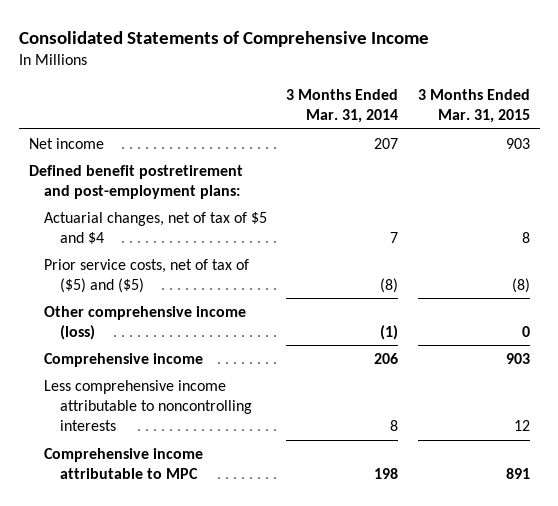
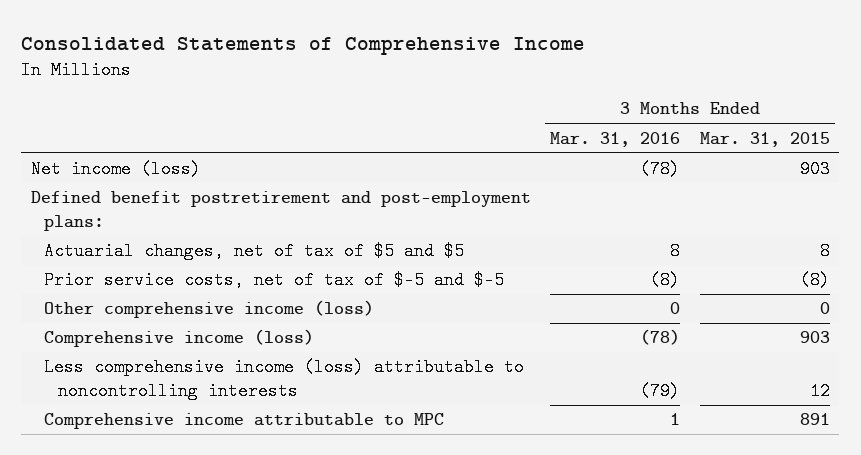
[286,89,399,124] 3 Months Ended Mar. 31, 2014 -> none
none -> [550,131,681,147] Mar. 31, 2016
[28,137,104,149] Net income -> [30,160,201,179] Net income (loss)
[44,211,268,245] Actuarial changes, net of tax of $5 and $4 -> [44,242,465,261] Actuarial changes, net of tax of $5 and $5
[44,258,250,294] Prior service costs, net of tax of ($5) and ($5) -> [44,271,505,290] Prior service costs, net of tax of $-5 and $-5
[44,352,204,367] Comprehensive income -> [44,329,315,348] Comprehensive income (loss)
[44,379,252,432] Less comprehensive income attributable to noncontrolling interests -> [44,358,525,400] Less comprehensive income (loss) attributable to noncontrolling interests

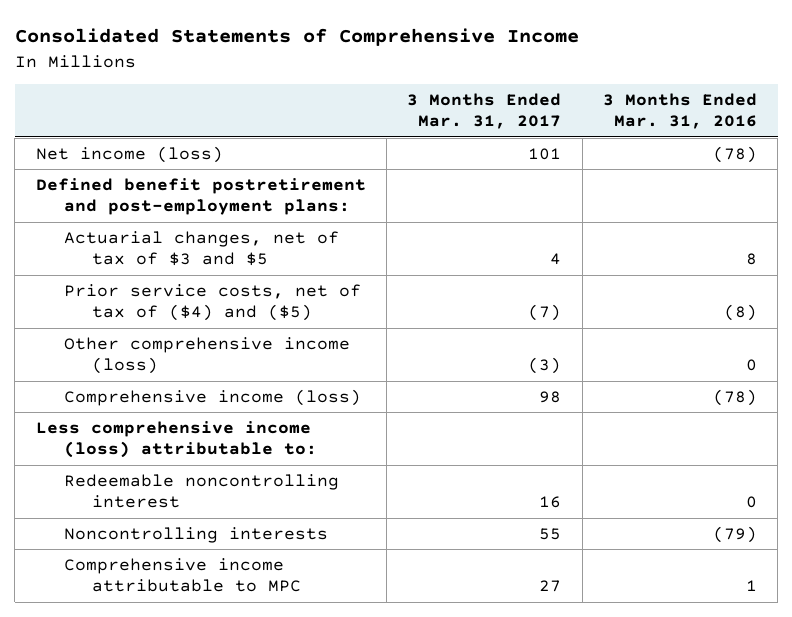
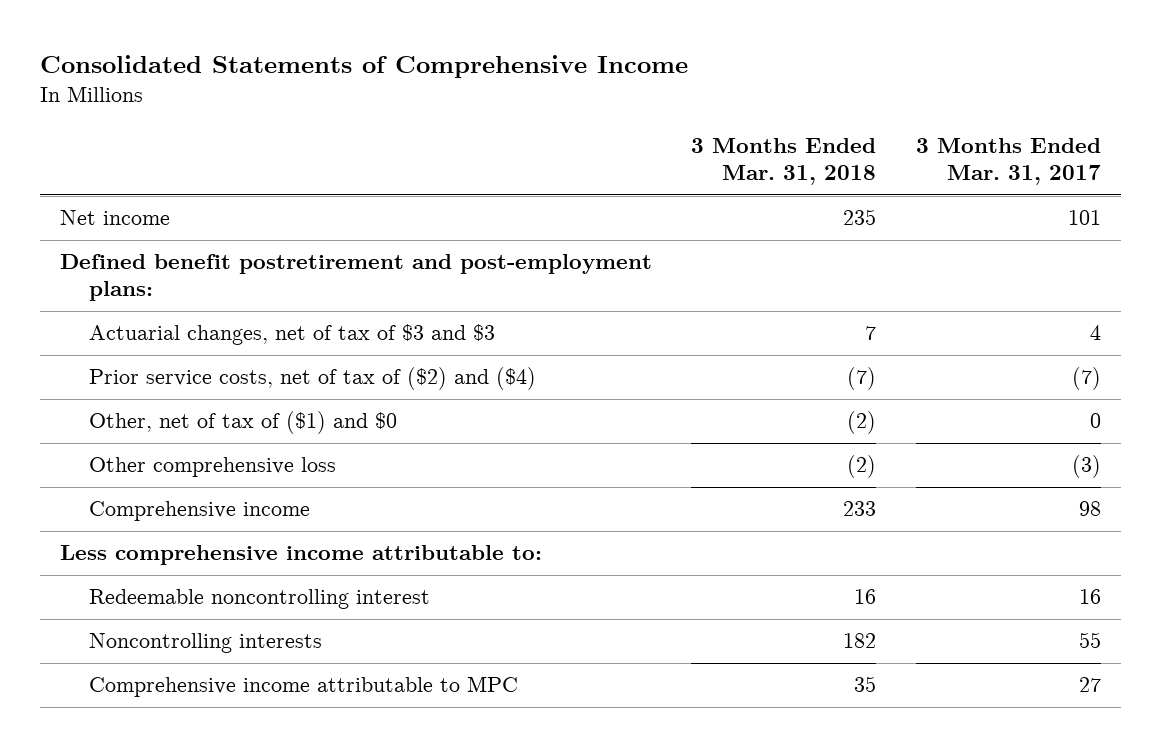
[602,93,757,130] 3 Months Ended Mar. 31, 2016 -> none
none -> [691,138,877,186] 3 Months Ended Mar. 31, 2018
[35,145,223,163] Net income (loss) -> [59,210,170,226] Net income
[63,230,339,267] Actuarial changes, net of tax of $3 and $5 -> [88,324,495,346] Actuarial changes, net of tax of $3 and $3
[63,283,361,322] Prior service costs, net of tax of ($4) and ($5) -> [88,367,536,391] Prior service costs, net of tax of ($2) and ($4)
none -> [88,411,397,435] Other, net of tax of ($1) and $0
[63,336,350,375] Other comprehensive income (loss) -> [88,457,336,478] Other comprehensive loss
[63,388,361,406] Comprehensive income (loss) -> [88,501,310,522] Comprehensive income
[35,420,317,459] Less comprehensive income (loss) attributable to: -> [59,545,542,566] Less comprehensive income attributable to:

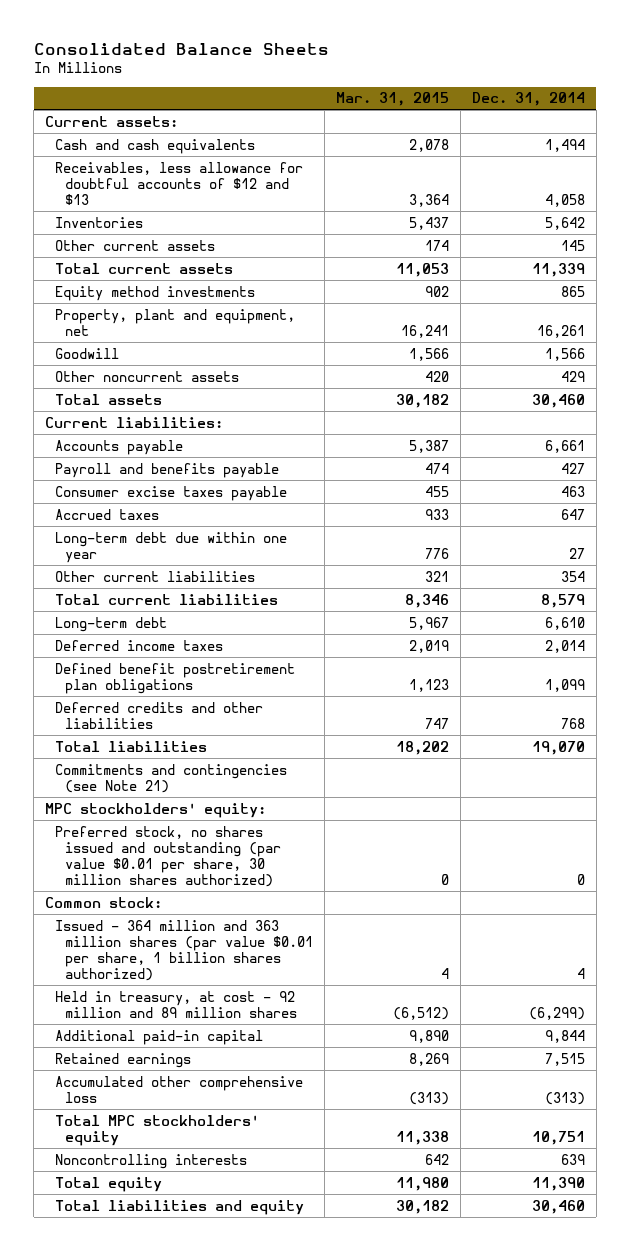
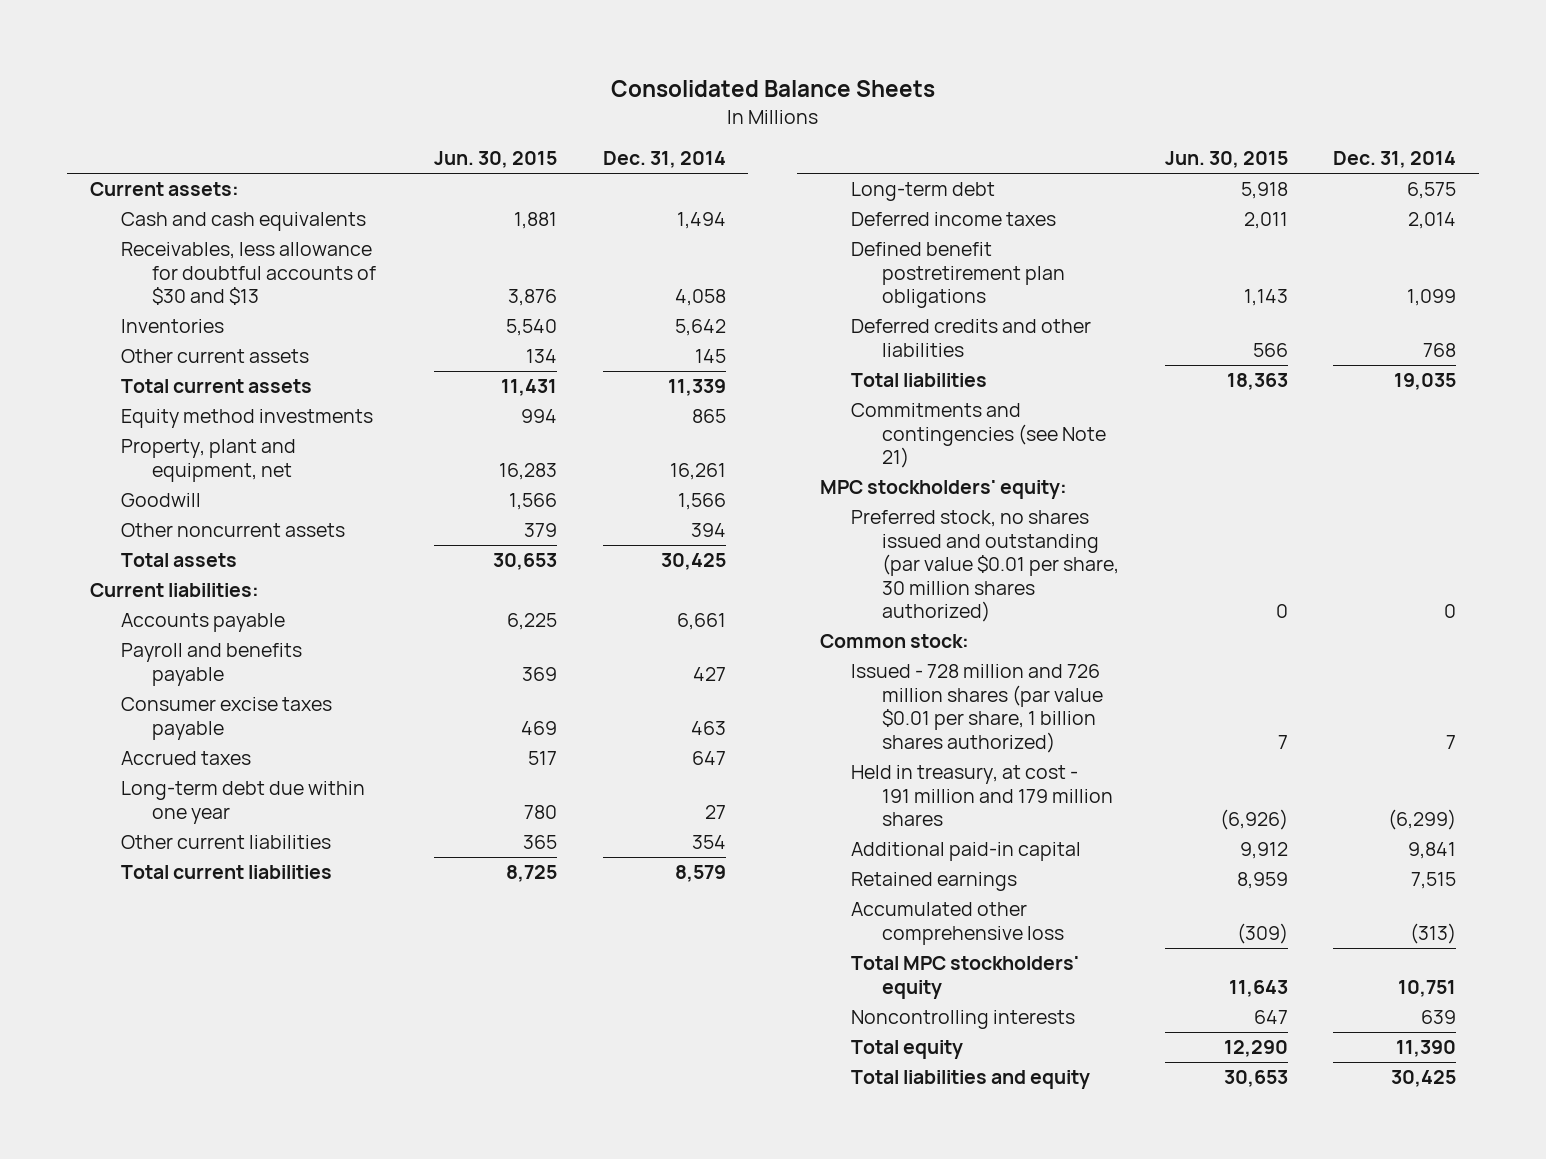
[336,92,450,107] Mar. 31, 2015 -> none
none -> [434,151,558,169] Jun. 30, 2015
[55,161,304,205] Receivables, less allowance for doubtful accounts of $12 and $13 -> [120,242,376,306] Receivables, less allowance for doubtful accounts of $30 and $13
[560,370,585,382] 429 -> [690,523,726,538] 394
[531,393,585,408] 30,460 -> [660,553,726,571] 30,425
[544,616,585,630] 6,610 -> [1407,182,1457,200] 6,575
[531,740,585,755] 19,070 -> [1394,373,1457,391] 19,035
[55,919,314,981] Issued - 364 million and 363 million shares (par value $0.01 per share, 1 billion shares authorized) -> [850,664,1103,753] Issued - 728 million and 726 million shares (par value $0.01 per share, 1 billion shares authorized)
[576,967,585,979] 4 -> [1446,734,1457,749] 7
[55,990,298,1018] Held in treasury, at cost - 92 million and 89 million shares -> [850,765,1113,827] Held in treasury, at cost - 191 million and 179 million shares
[544,1029,585,1043] 9,844 -> [1408,842,1457,860] 9,841
[531,1199,585,1214] 30,460 -> [1391,1070,1457,1088] 30,425

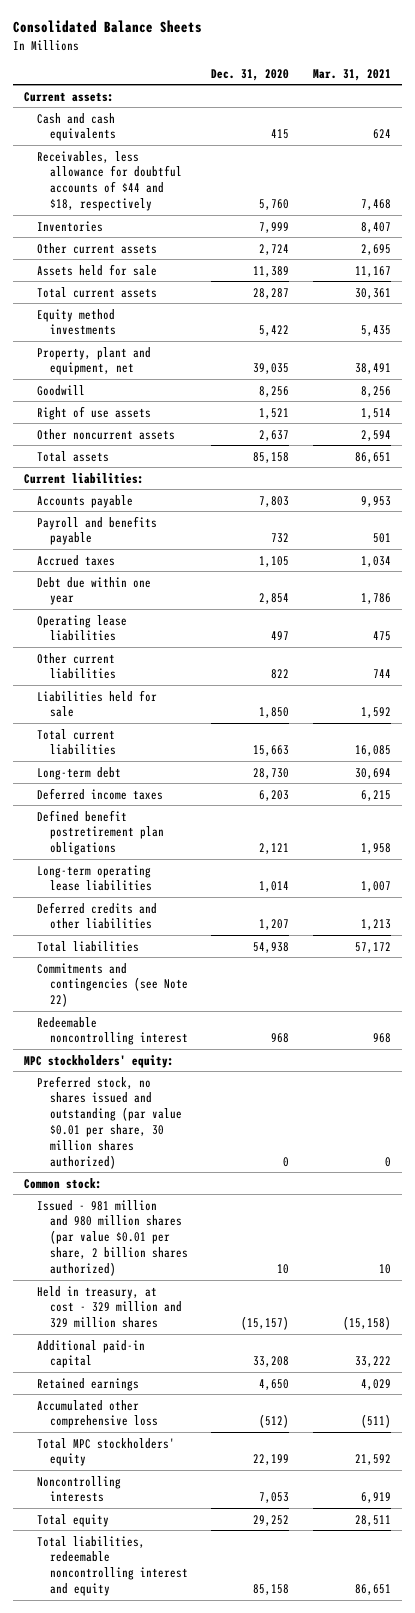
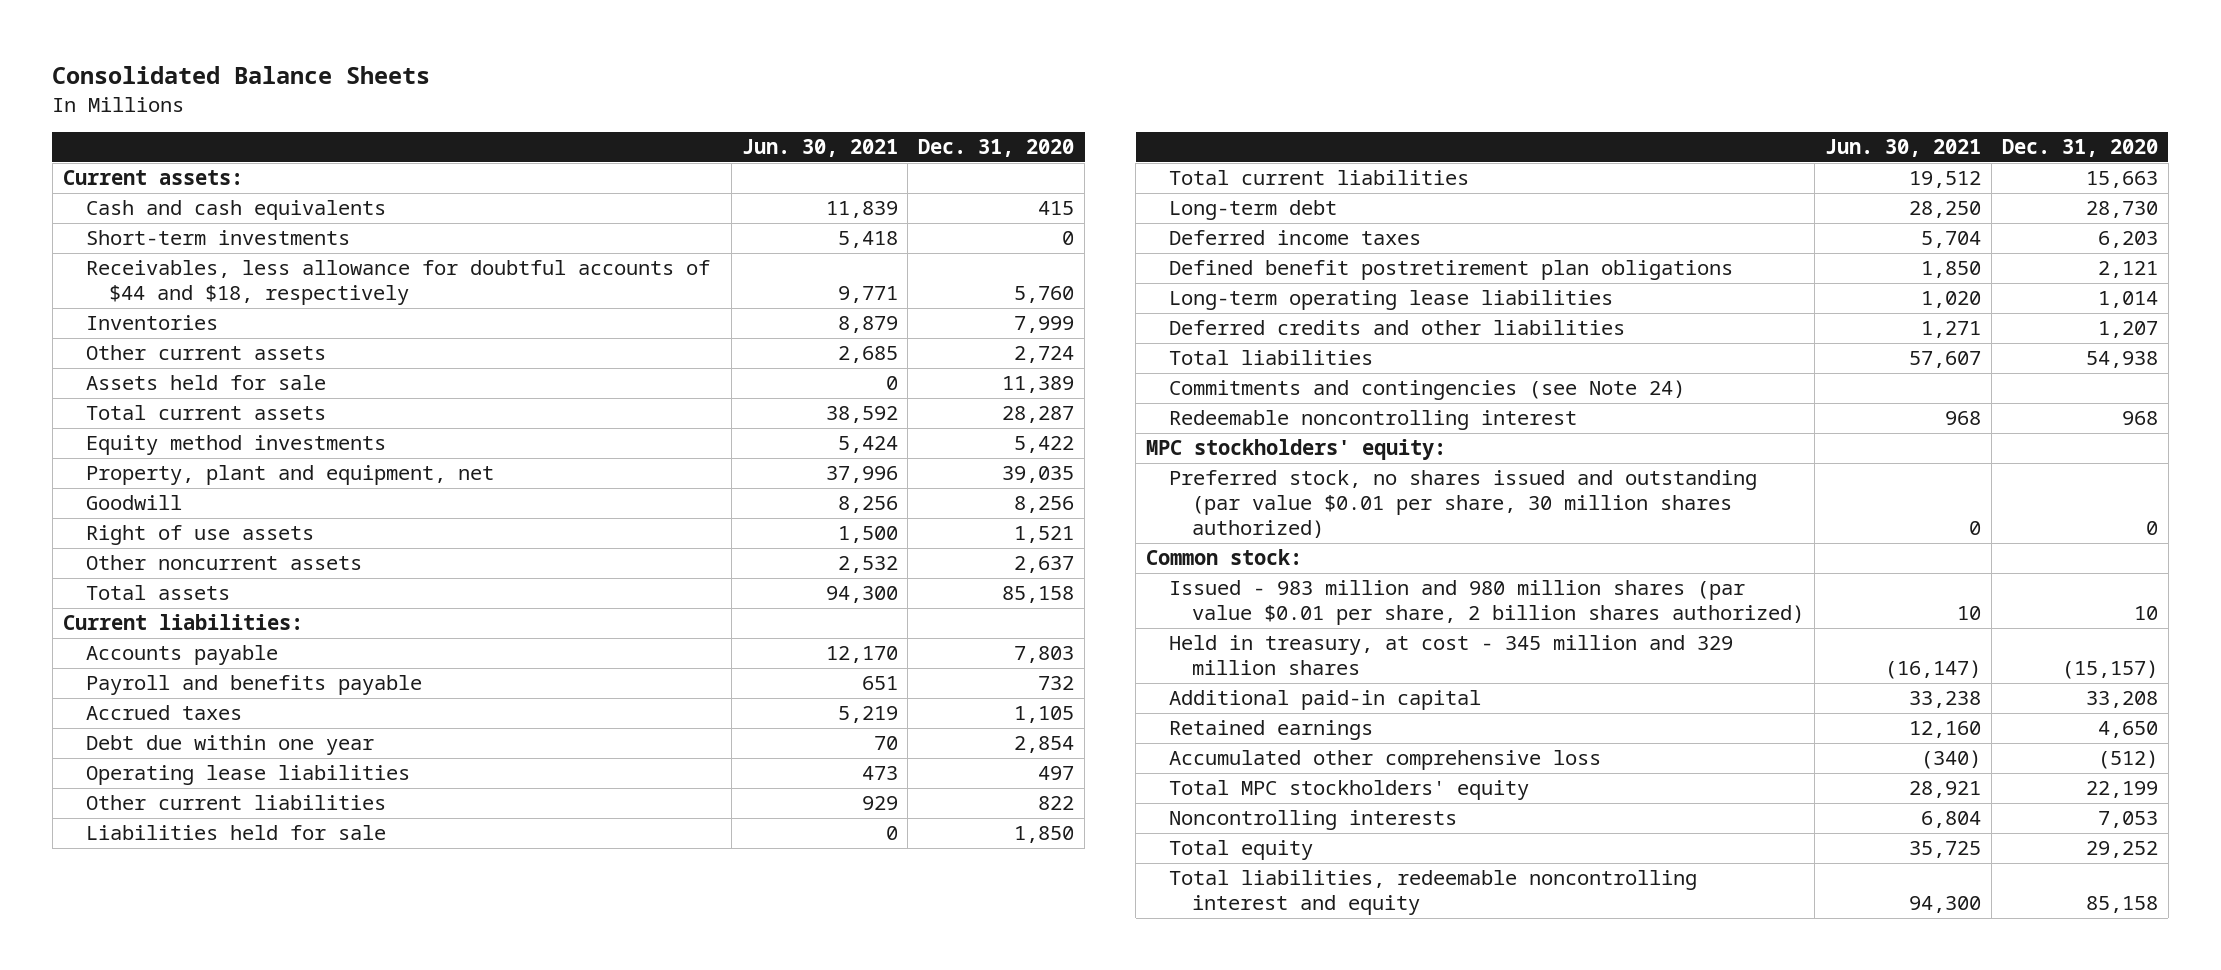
[312,68,391,81] Mar. 31, 2021 -> none
none -> [741,139,898,158] Jun. 30, 2021
none -> [85,230,350,246] Short-term investments
[37,962,188,1008] Commitments and contingencies (see Note 22) -> [1169,380,1686,401] Commitments and contingencies (see Note 24)
[37,1199,188,1276] Issued - 981 million and 980 million shares (par value $0.01 per share, 2 billion shares authorized) -> [1169,580,1804,626] Issued - 983 million and 980 million shares (par value $0.01 per share, 2 billion shares authorized)
[37,1285,182,1329] Held in treasury, at cost - 329 million and 329 million shares -> [1169,635,1734,676] Held in treasury, at cost - 345 million and 329 million shares

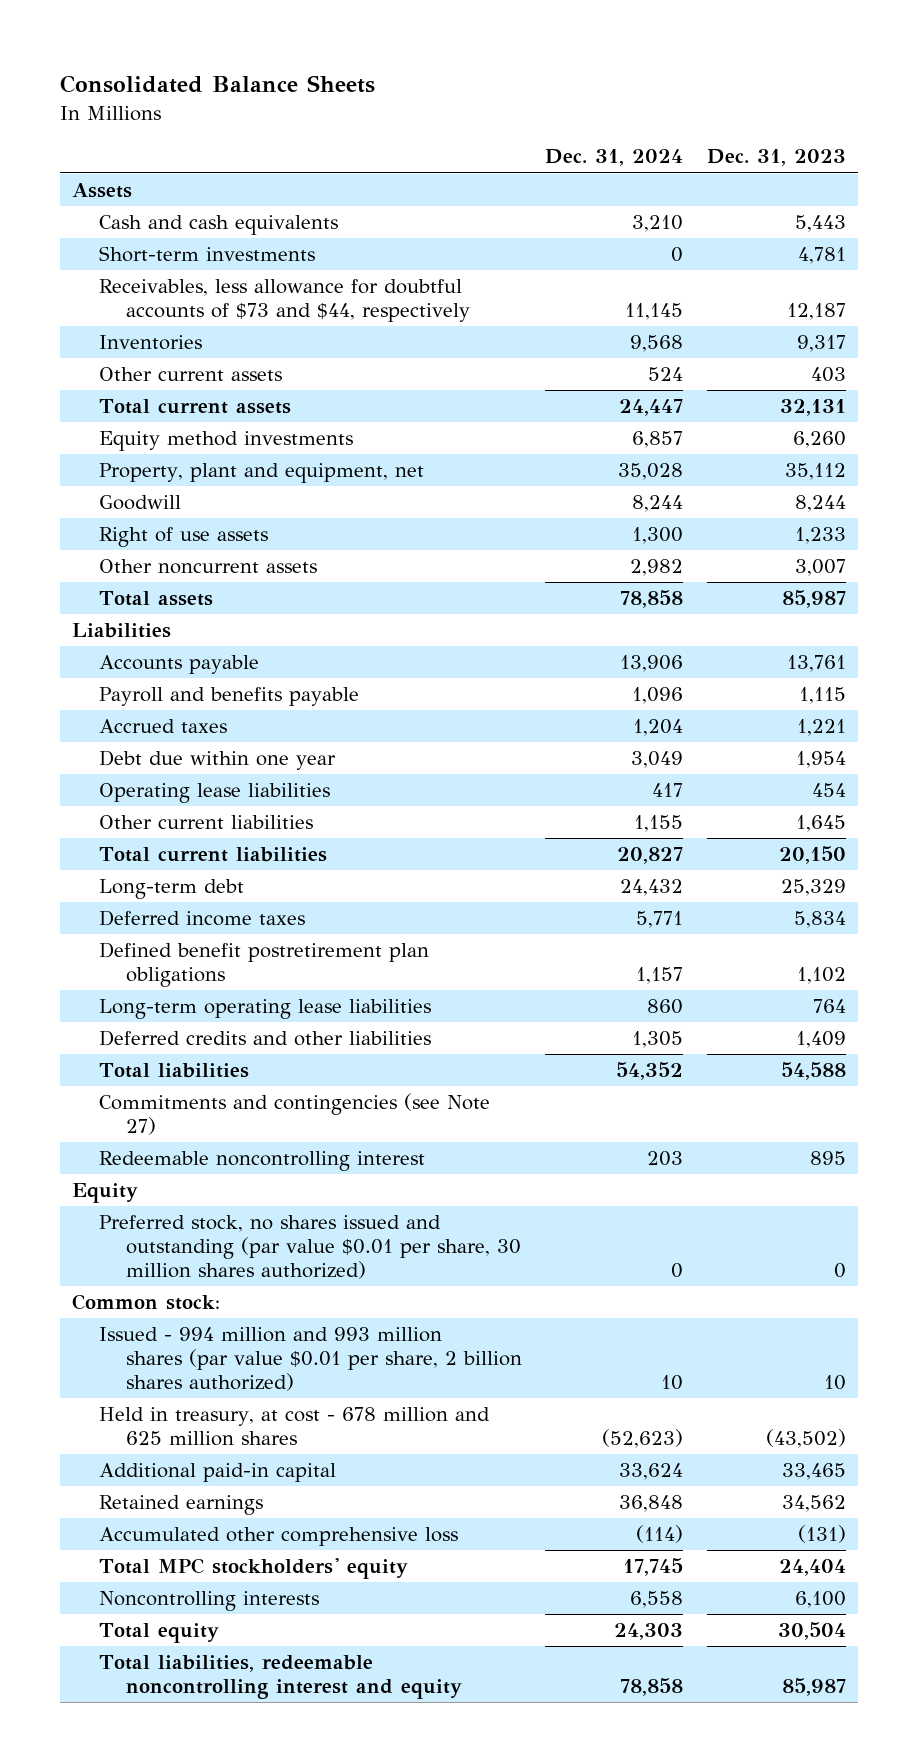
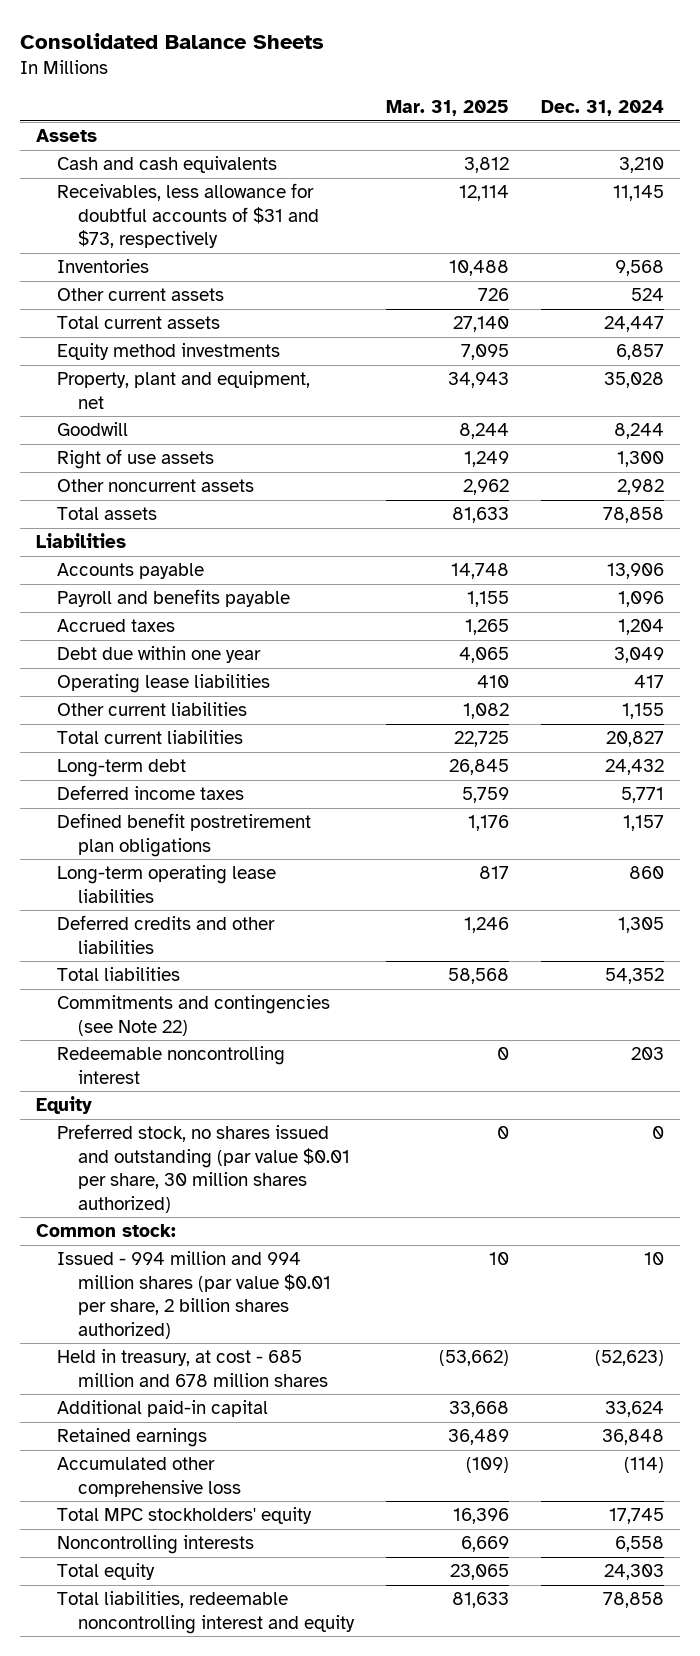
[707,149,847,167] Dec. 31, 2023 -> none
none -> [386,100,510,117] Mar. 31, 2025
[98,246,315,263] Short-term investments -> none
[98,279,470,323] Receivables, less allowance for doubtful accounts of $73 and $44, respectively -> [56,183,320,249] Receivables, less allowance for doubtful accounts of $31 and $73, respectively
[98,1093,490,1136] Commitments and contingencies (see Note 27) -> [56,995,330,1036] Commitments and contingencies (see Note 22)
[98,1327,522,1391] Issued - 994 million and 993 million shares (par value $0.01 per share, 2 billion shares authorized) -> [56,1251,332,1339] Issued - 994 million and 994 million shares (par value $0.01 per share, 2 billion shares authorized)
[98,1407,490,1447] Held in treasury, at cost - 678 million and 625 million shares -> [56,1349,329,1387] Held in treasury, at cost - 685 million and 678 million shares

